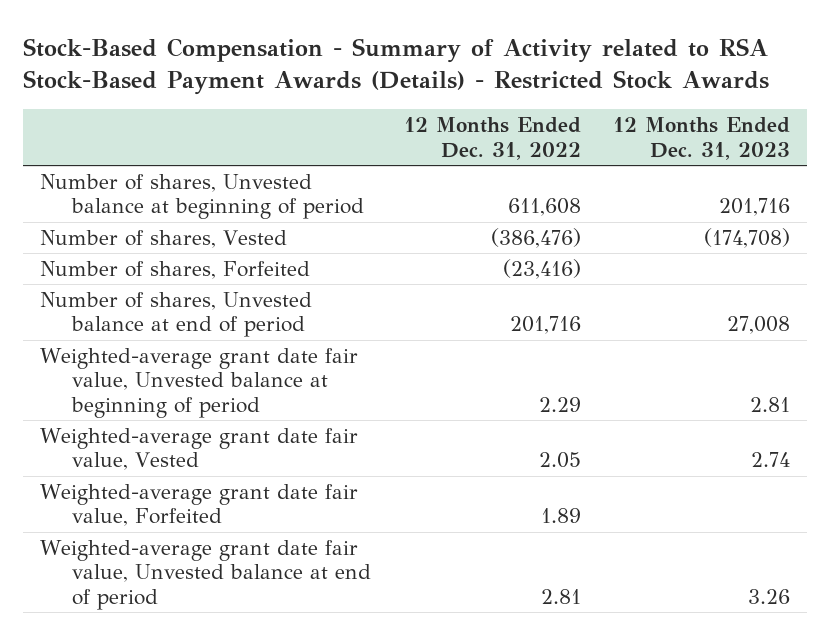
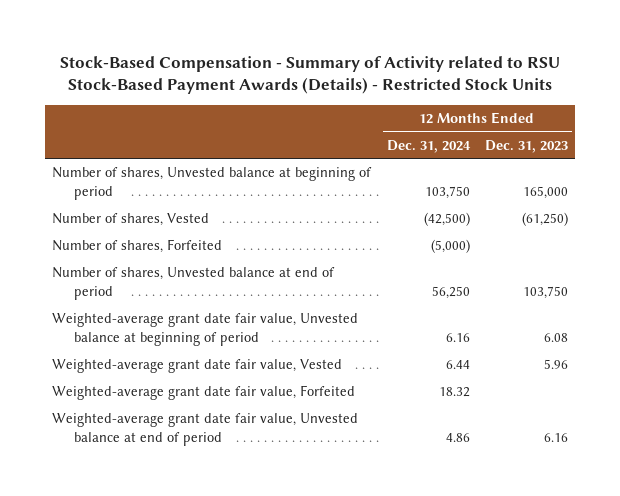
[23,37,770,96] Stock-Based Compensation - Summary of Activity related to RSA Stock-Based Payment Awards (Details) - Restricted Stock Awards -> [60,55,561,95] Stock-Based Compensation - Summary of Activity related to RSU Stock-Based Payment Awards (Details) - Restricted Stock Units
[403,117,581,160] 12 Months Ended Dec. 31, 2022 -> none
none -> [386,139,471,153] Dec. 31, 2024
[719,198,791,217] 201,716 -> [522,185,568,199] 165,000
[704,227,791,248] (174,708) -> [521,212,568,227] (61,250)
[727,316,791,335] 27,008 -> [522,285,568,299] 103,750
[750,397,791,413] 2.81 -> [543,332,568,342] 6.08
[751,452,791,468] 2.74 -> [543,359,568,370] 5.96
[748,589,791,605] 3.26 -> [543,432,568,442] 6.16

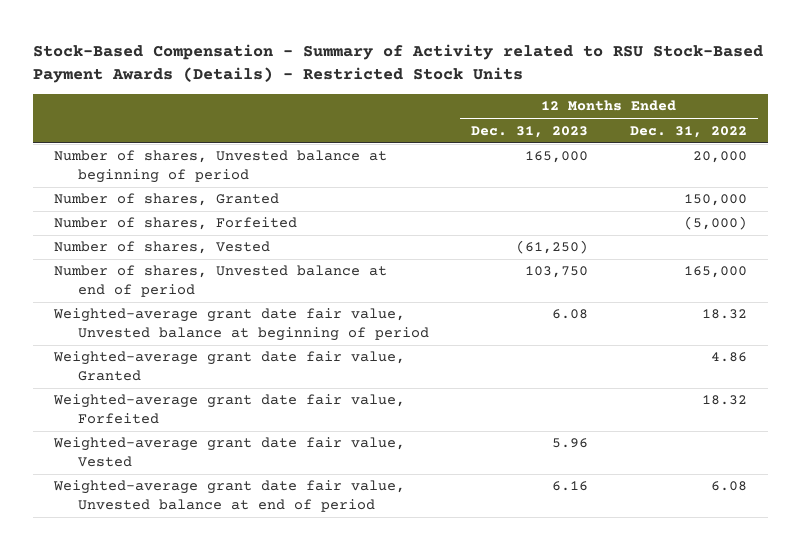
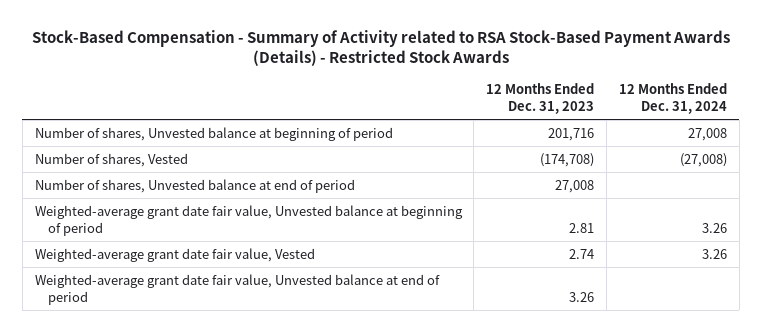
[32,44,763,84] Stock-Based Compensation - Summary of Activity related to RSU Stock-Based Payment Awards (Details) - Restricted Stock Units -> [31,29,730,67] Stock-Based Compensation - Summary of Activity related to RSA Stock-Based Payment Awards (Details) - Restricted Stock Awards
[630,125,748,138] Dec. 31, 2022 -> none
none -> [618,83,727,115] 12 Months Ended Dec. 31, 2024
[54,193,280,207] Number of shares, Granted -> none
[54,217,298,231] Number of shares, Forfeited -> none
[53,351,406,381] Weighted-average grant date fair value, Granted -> none
[53,394,406,424] Weighted-average grant date fair value, Forfeited -> none
[524,151,588,164] 165,000 -> [548,127,595,141] 201,716
[515,240,588,255] (61,250) -> [540,152,595,167] (174,708)
[524,266,588,279] 103,750 -> [555,179,595,193] 27,008
[551,309,588,320] 6.08 -> [569,222,595,233] 2.81
[551,438,588,449] 5.96 -> [569,248,595,259] 2.74
[551,481,588,492] 6.16 -> [569,291,595,302] 3.26

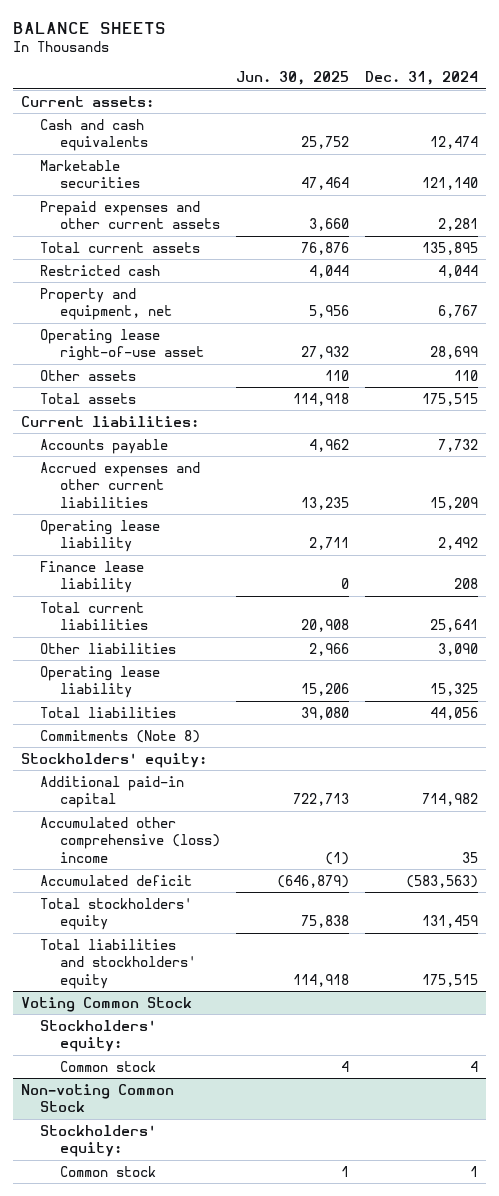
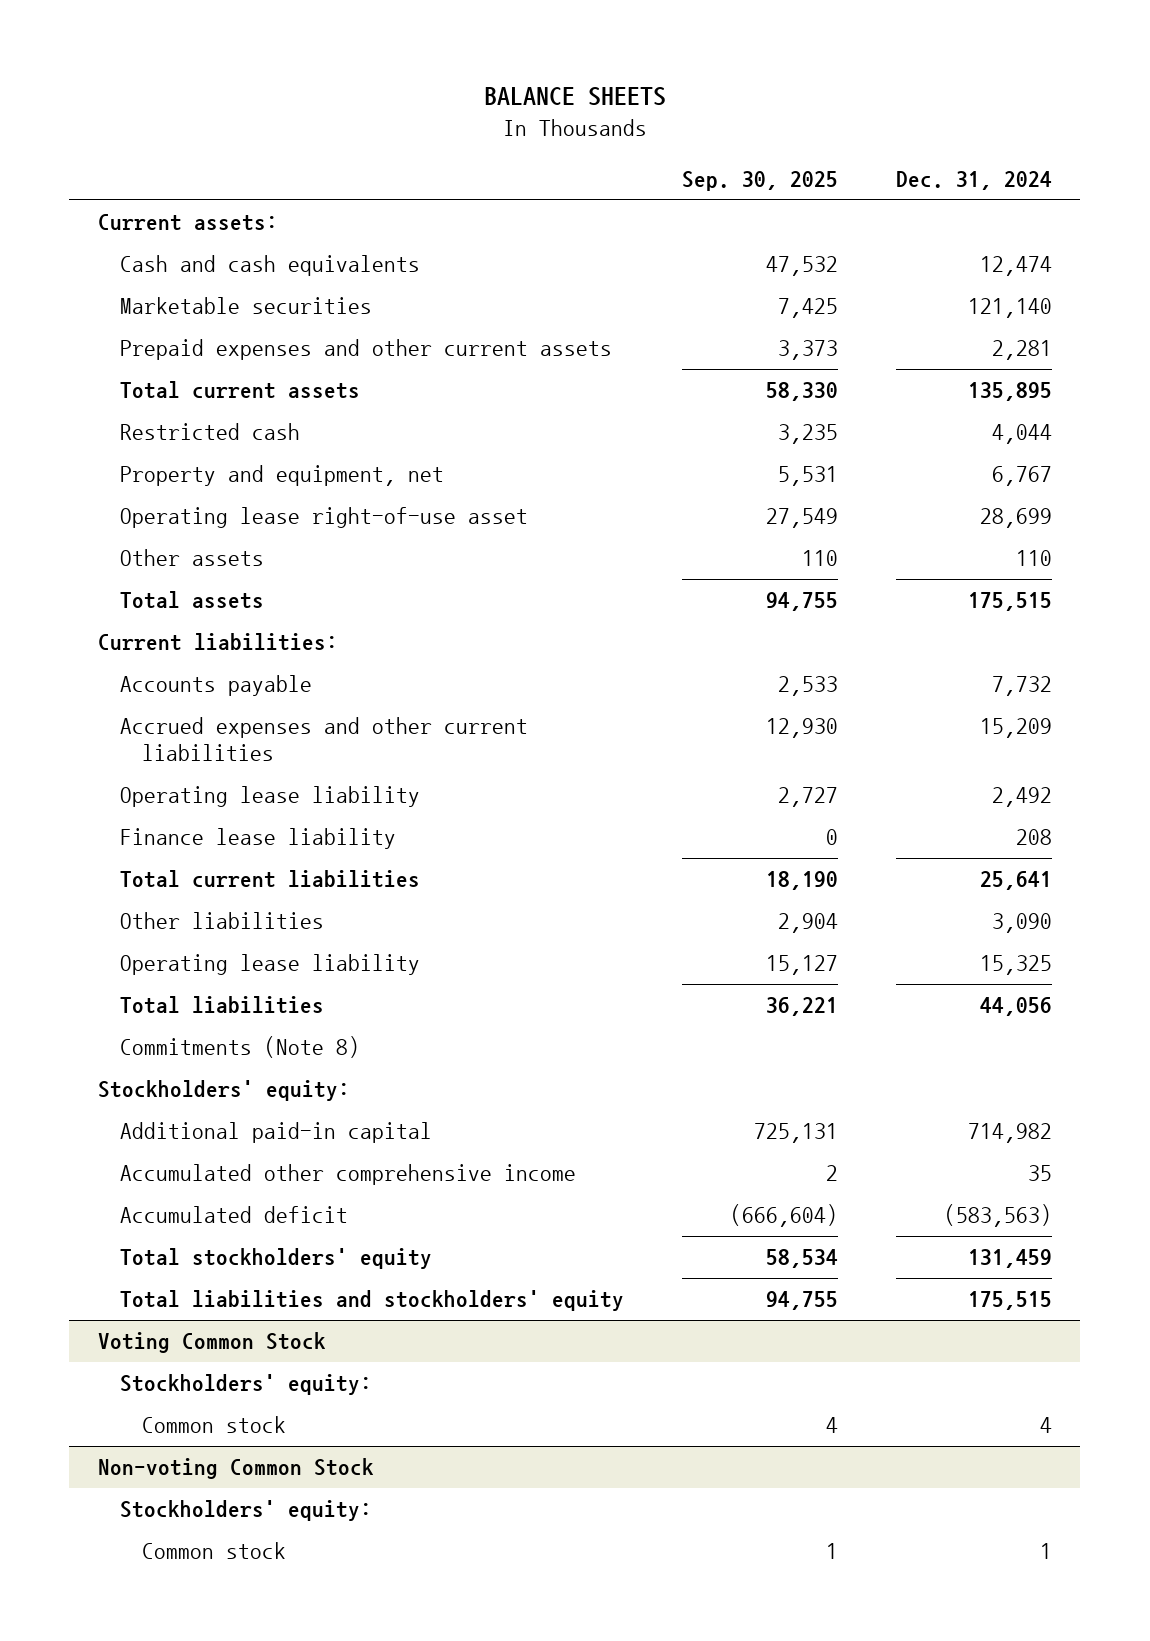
[236,71,350,86] Jun. 30, 2025 -> none
none -> [681,170,838,191] Sep. 30, 2025
[40,816,220,863] Accumulated other comprehensive (loss) income -> [119,1164,576,1186] Accumulated other comprehensive income

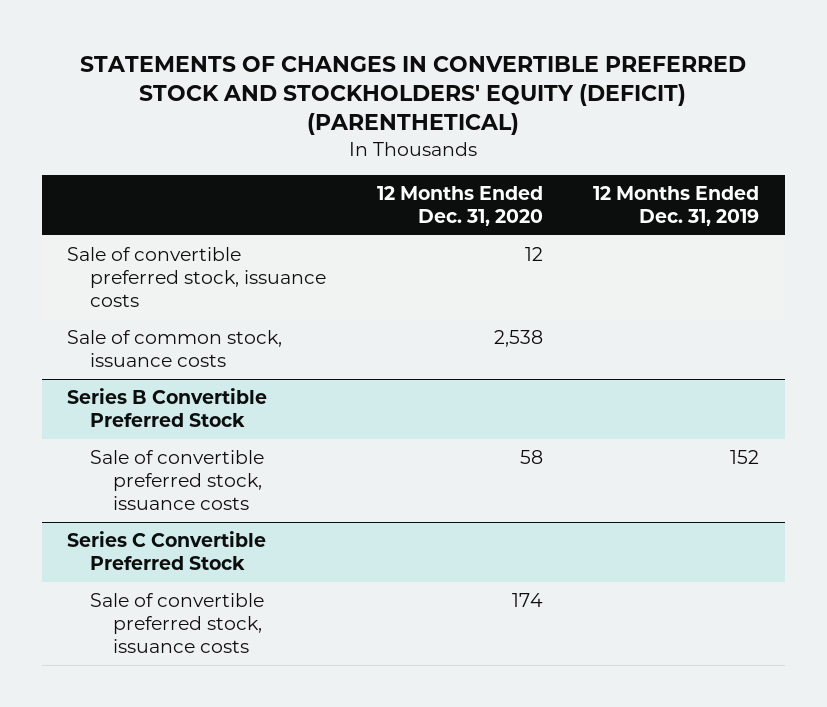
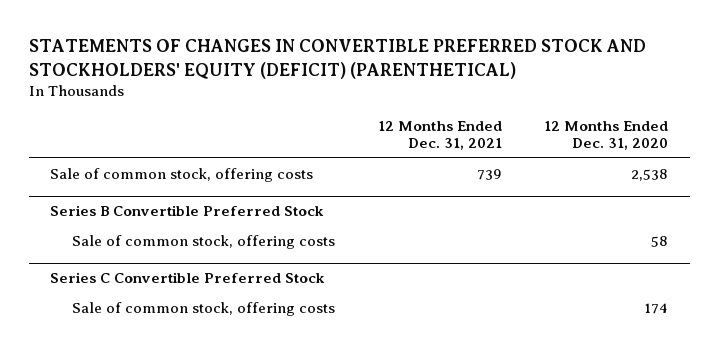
[593,185,760,227] 12 Months Ended Dec. 31, 2019 -> none
none -> [377,120,502,151] 12 Months Ended Dec. 31, 2021
[67,246,327,308] Sale of convertible preferred stock, issuance costs -> none
[67,329,283,368] Sale of common stock, issuance costs -> [50,167,314,182] Sale of common stock, offering costs
[90,449,265,511] Sale of convertible preferred stock, issuance costs -> none
none -> [71,234,335,249] Sale of common stock, offering costs
[90,592,265,654] Sale of convertible preferred stock, issuance costs -> [71,301,335,316] Sale of common stock, offering costs

